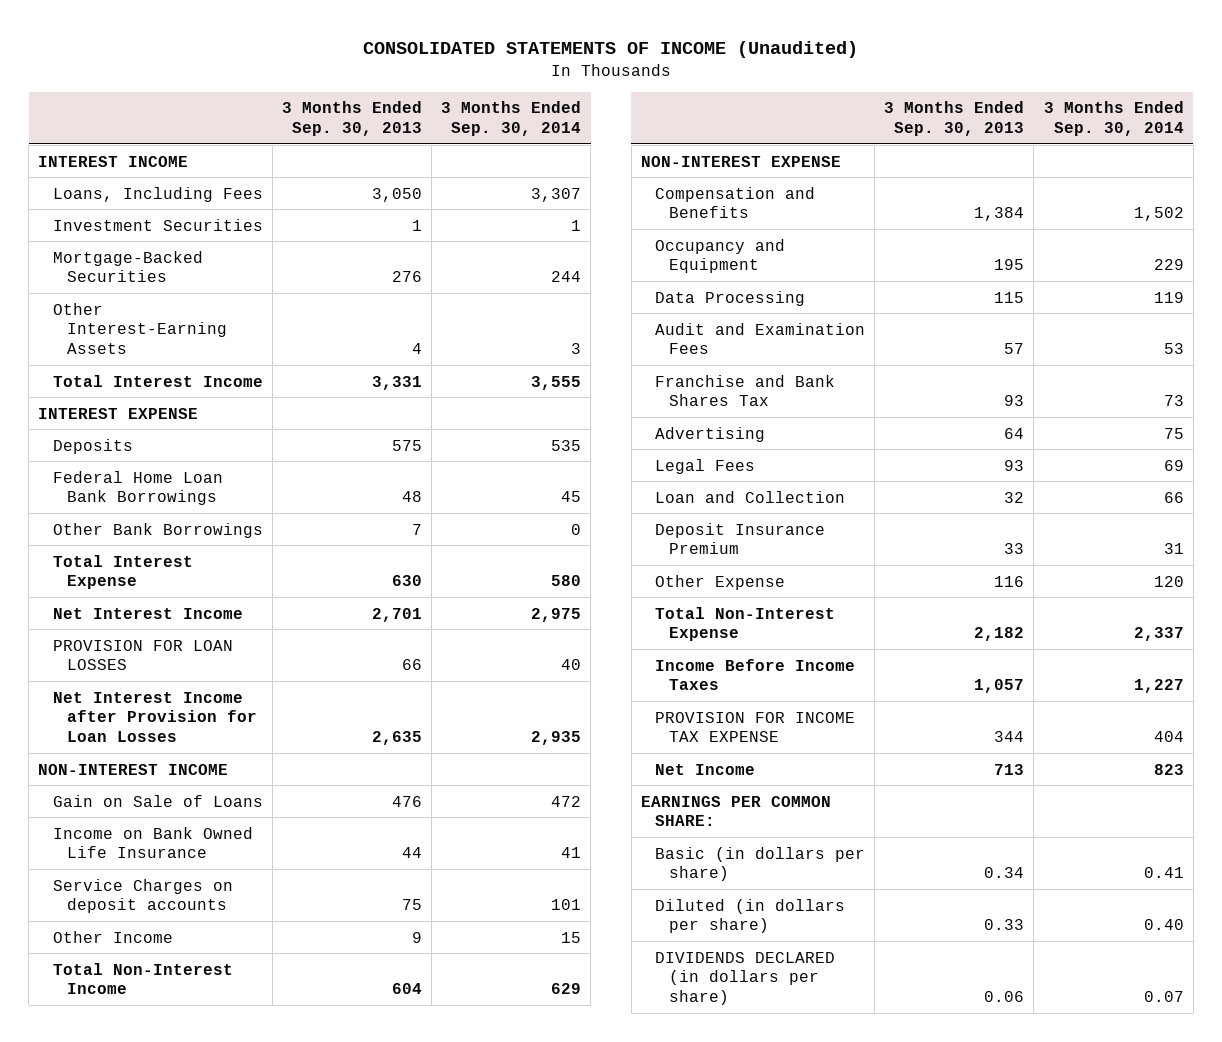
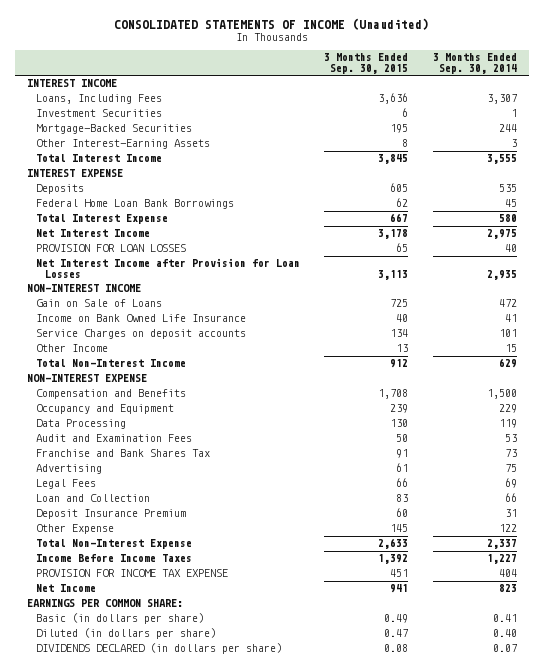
[282,101,423,137] 3 Months Ended Sep. 30, 2013 -> none
none -> [324,53,409,74] 3 Months Ended Sep. 30, 2015
[52,522,263,538] Other Bank Borrowings -> none
[1133,207,1184,222] 1,502 -> [486,389,517,400] 1,500
[1153,575,1184,587] 120 -> [498,524,517,533] 122

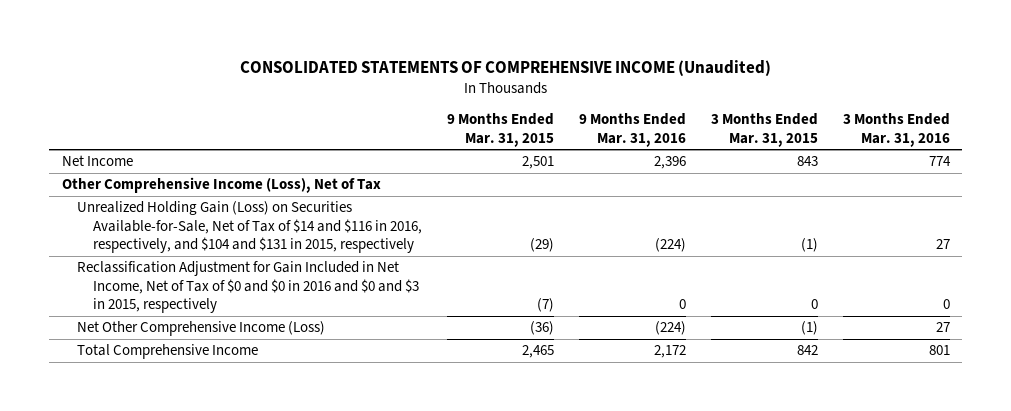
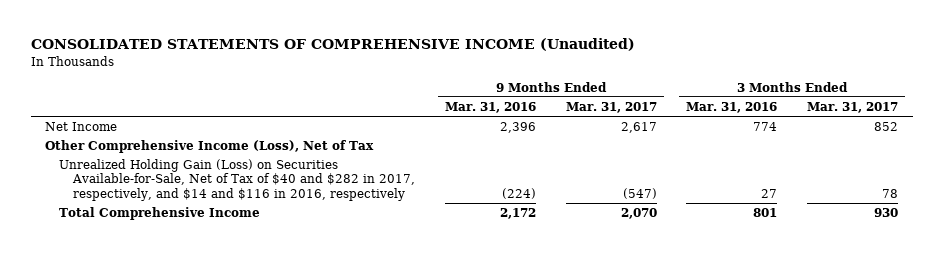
[446,113,554,147] 9 Months Ended Mar. 31, 2015 -> none
[710,113,818,147] 3 Months Ended Mar. 31, 2015 -> none
none -> [565,101,657,113] Mar. 31, 2017
none -> [806,101,898,113] Mar. 31, 2017
[77,261,420,314] Reclassification Adjustment for Gain Included in Net Income, Net of Tax of $0 and $0 in 2016 and $0 and $3 in 2015, respectively -> none
[77,321,326,337] Net Other Comprehensive Income (Loss) -> none
[77,201,423,254] Unrealized Holding Gain (Loss) on Securities Available-for-Sale, Net of Tax of $14 and $116 in 2016, respectively, and $104 and $131 in 2015, respectively -> [59,159,416,201] Unrealized Holding Gain (Loss) on Securities Available-for-Sale, Net of Tax of $40 and $282 in 2017, respectively, and $14 and $116 in 2016, respectively

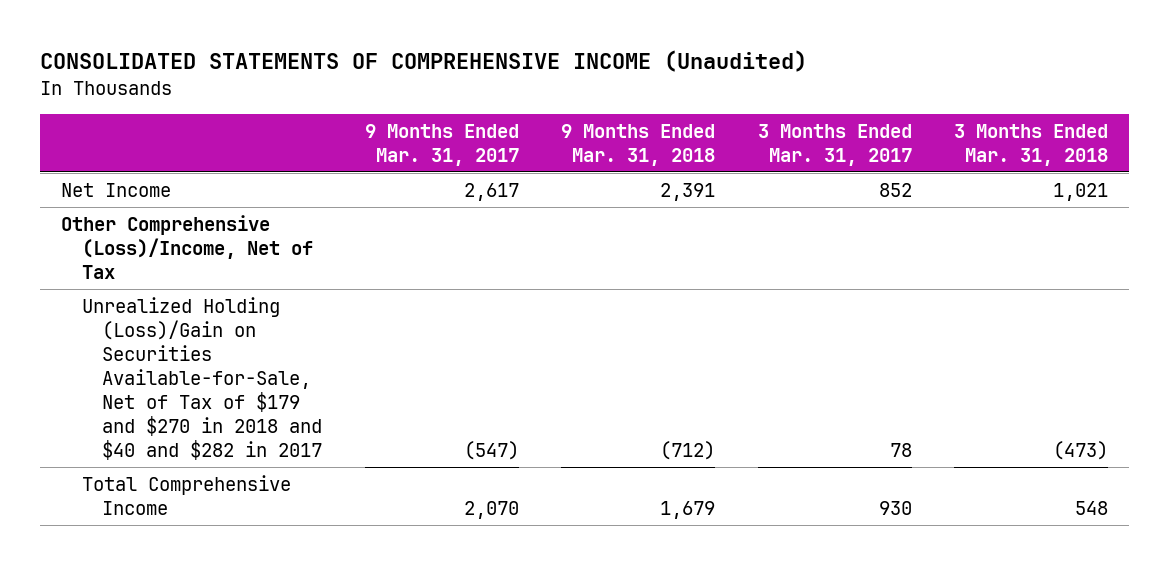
[445,101,537,113] Mar. 31, 2016 -> none
[686,101,778,113] Mar. 31, 2016 -> none
none -> [561,123,716,166] 9 Months Ended Mar. 31, 2018
none -> [953,123,1108,166] 3 Months Ended Mar. 31, 2018
[45,140,375,154] Other Comprehensive Income (Loss), Net of Tax -> [60,214,313,279] Other Comprehensive (Loss)/Income, Net of Tax
[59,159,416,201] Unrealized Holding Gain (Loss) on Securities Available-for-Sale, Net of Tax of $40 and $282 in 2017, respectively, and $14 and $116 in 2016, respectively -> [81,296,323,461] Unrealized Holding (Loss)/Gain on Securities Available-for-Sale, Net of Tax of $179 and $270 in 2018 and $40 and $282 in 2017

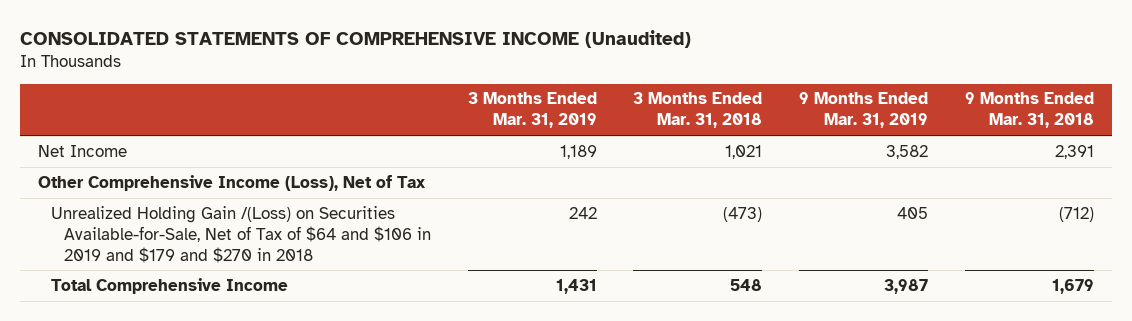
[364,123,519,166] 9 Months Ended Mar. 31, 2017 -> none
[757,123,912,166] 3 Months Ended Mar. 31, 2017 -> none
none -> [467,92,597,129] 3 Months Ended Mar. 31, 2019
none -> [799,92,929,129] 9 Months Ended Mar. 31, 2019
[60,214,313,279] Other Comprehensive (Loss)/Income, Net of Tax -> [37,174,426,191] Other Comprehensive Income (Loss), Net of Tax
[81,296,323,461] Unrealized Holding (Loss)/Gain on Securities Available-for-Sale, Net of Tax of $179 and $270 in 2018 and $40 and $282 in 2017 -> [51,205,432,263] Unrealized Holding Gain /(Loss) on Securities Available-for-Sale, Net of Tax of $64 and $106 in 2019 and $179 and $270 in 2018

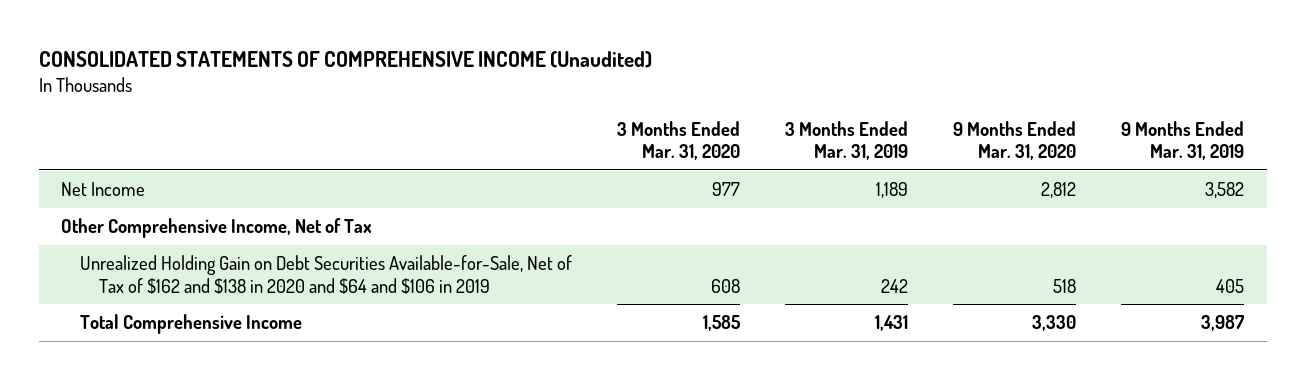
[633,92,763,129] 3 Months Ended Mar. 31, 2018 -> none
[964,92,1094,129] 9 Months Ended Mar. 31, 2018 -> none
none -> [617,120,741,160] 3 Months Ended Mar. 31, 2020
none -> [953,120,1077,160] 9 Months Ended Mar. 31, 2020
[37,174,426,191] Other Comprehensive Income (Loss), Net of Tax -> [61,218,373,239] Other Comprehensive Income, Net of Tax
[51,205,432,263] Unrealized Holding Gain /(Loss) on Securities Available-for-Sale, Net of Tax of $64 and $106 in 2019 and $179 and $270 in 2018 -> [80,255,573,294] Unrealized Holding Gain on Debt Securities Available-for-Sale, Net of Tax of $162 and $138 in 2020 and $64 and $106 in 2019

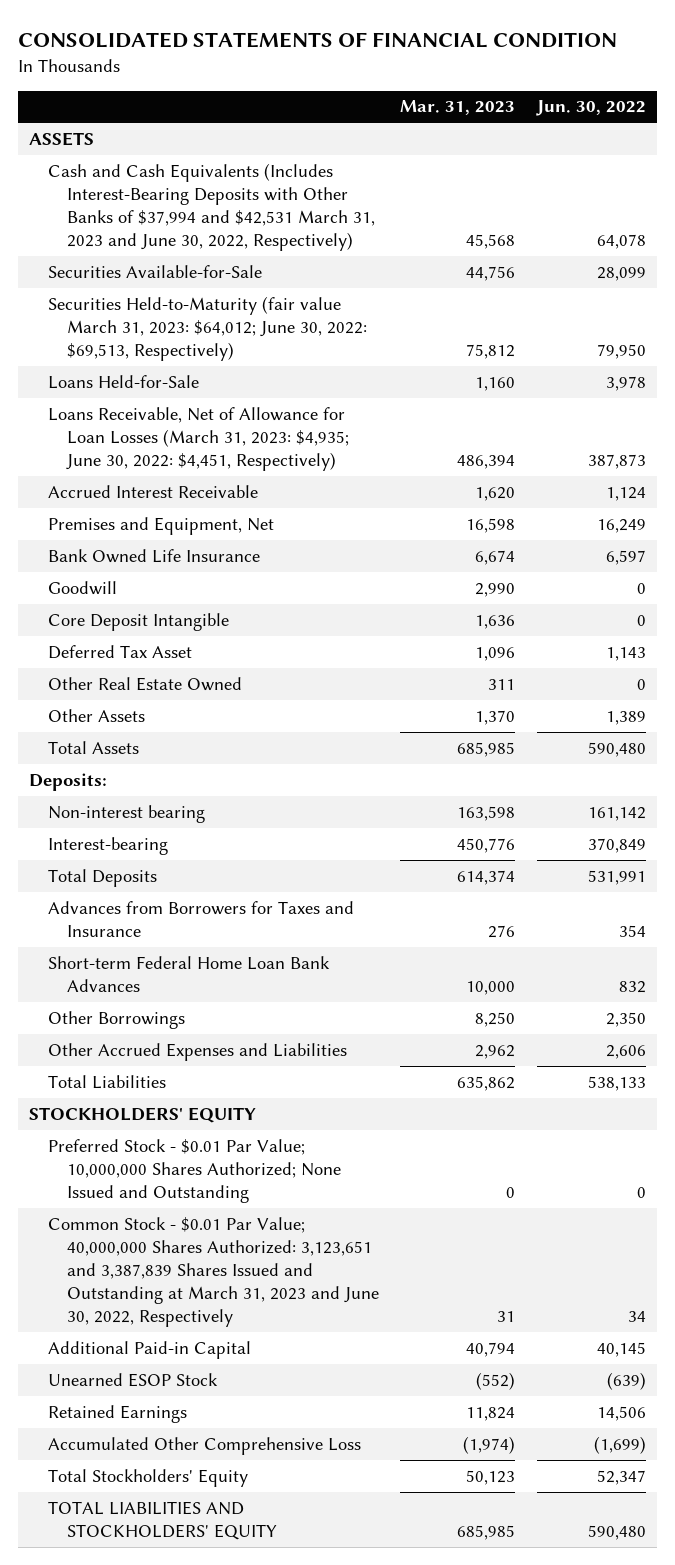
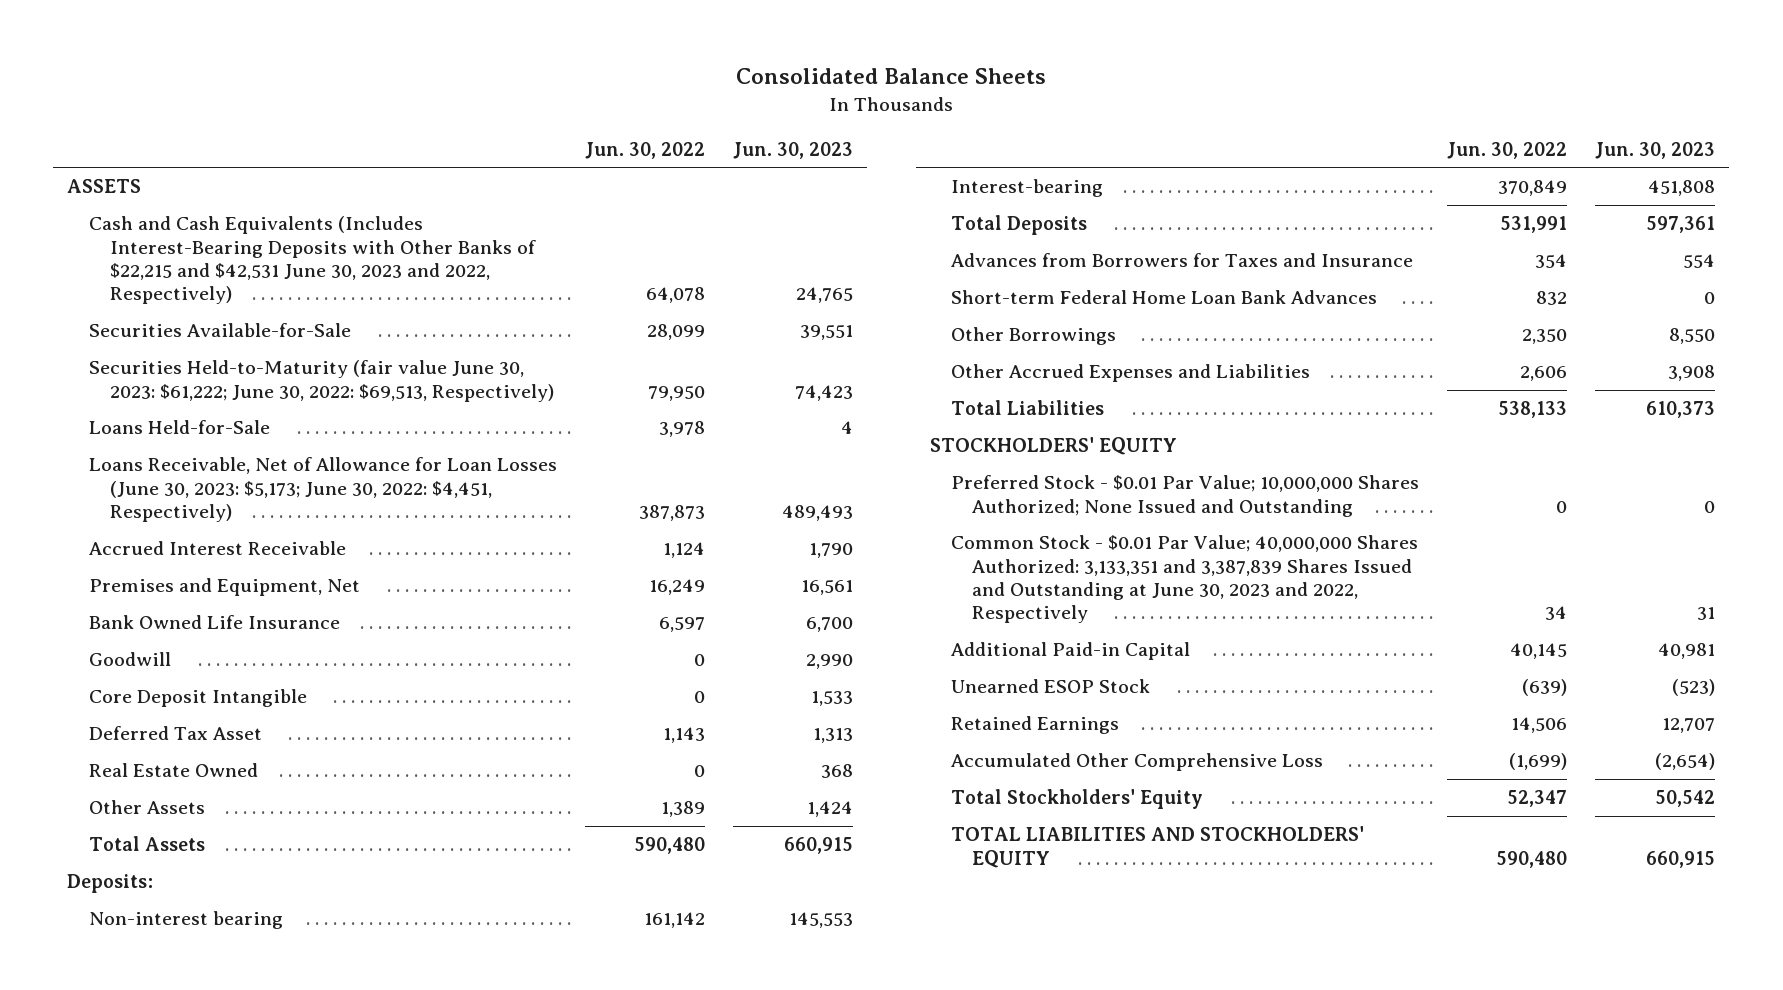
[17,31,617,48] CONSOLIDATED STATEMENTS OF FINANCIAL CONDITION -> [736,68,1047,85] Consolidated Balance Sheets
[400,100,516,116] Mar. 31, 2023 -> none
none -> [732,141,853,159] Jun. 30, 2023
[47,162,375,252] Cash and Cash Equivalents (Includes Interest-Bearing Deposits with Other Banks of $37,994 and $42,531 March 31, 2023 and June 30, 2022, Respectively) -> [88,216,536,305] Cash and Cash Equivalents (Includes Interest-Bearing Deposits with Other Banks of $22,215 and $42,531 June 30, 2023 and 2022, Respectively)
[47,295,367,362] Securities Held-to-Maturity (fair value March 31, 2023: $64,012; June 30, 2022: $69,513, Respectively) -> [88,360,554,402] Securities Held-to-Maturity (fair value June 30, 2023: $61,222; June 30, 2022: $69,513, Respectively)
[47,406,349,472] Loans Receivable, Net of Allowance for Loan Losses (March 31, 2023: $4,935; June 30, 2022: $4,451, Respectively) -> [88,457,557,522] Loans Receivable, Net of Allowance for Loan Losses (June 30, 2023: $5,173; June 30, 2022: $4,451, Respectively)
[47,676,242,691] Other Real Estate Owned -> [88,763,258,778] Real Estate Owned
[47,1216,379,1328] Common Stock - $0.01 Par Value; 40,000,000 Shares Authorized: 3,123,651 and 3,387,839 Shares Issued and Outstanding at March 31, 2023 and June 30, 2022, Respectively -> [951,535,1419,624] Common Stock - $0.01 Par Value; 40,000,000 Shares Authorized: 3,133,351 and 3,387,839 Shares Issued and Outstanding at June 30, 2023 and 2022, Respectively

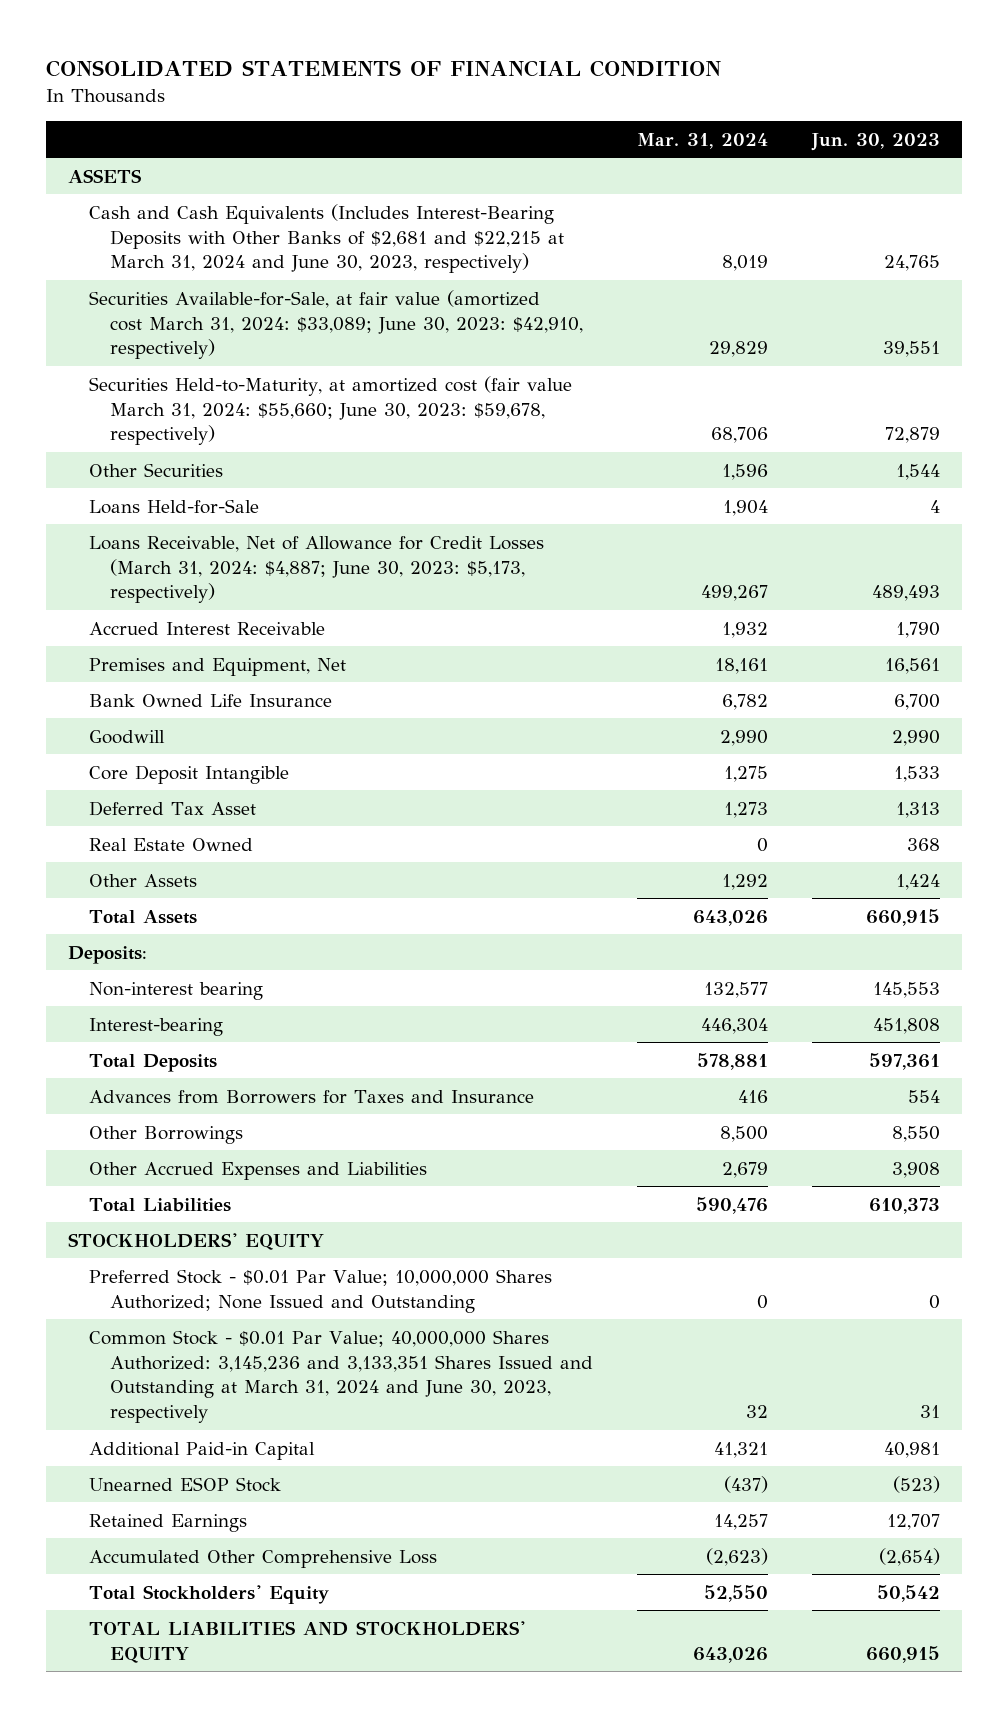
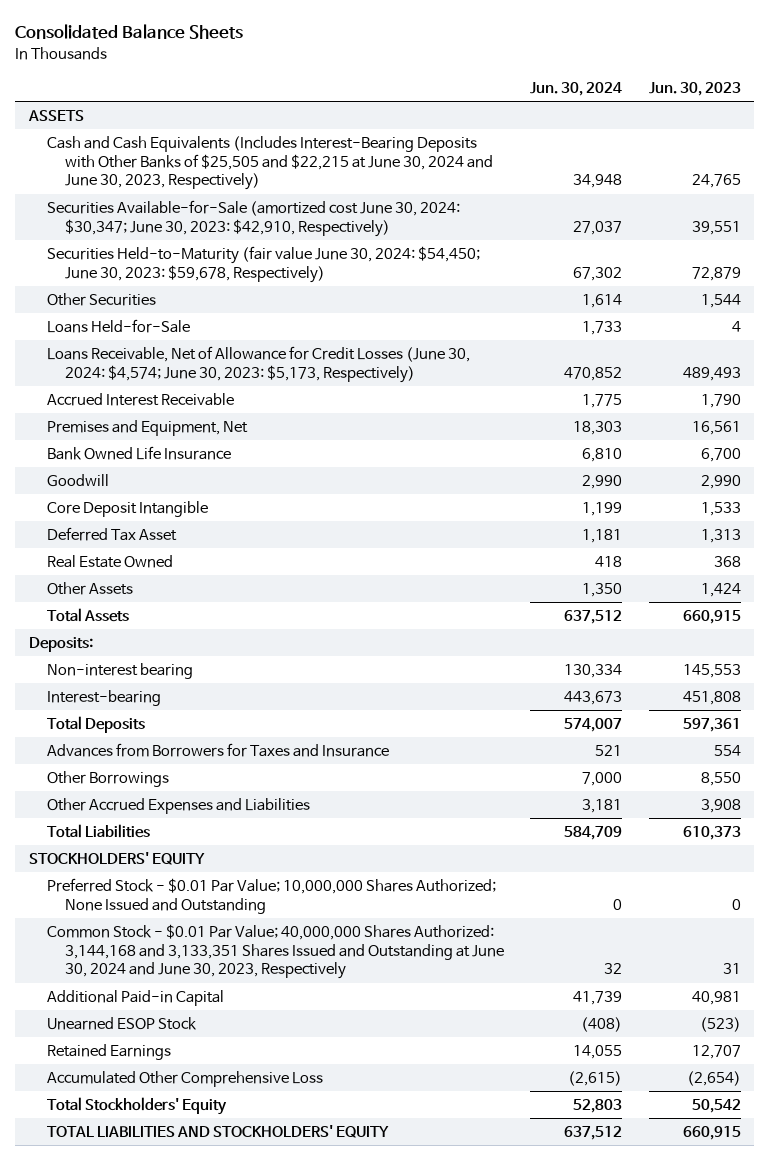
[46,60,722,78] CONSOLIDATED STATEMENTS OF FINANCIAL CONDITION -> [15,24,244,40] Consolidated Balance Sheets
[636,132,768,149] Mar. 31, 2024 -> none
none -> [530,81,623,96] Jun. 30, 2024
[88,203,564,274] Cash and Cash Equivalents (Includes Interest-Bearing Deposits with Other Banks of $2,681 and $22,215 at March 31, 2024 and June 30, 2023, respectively) -> [46,136,493,191] Cash and Cash Equivalents (Includes Interest-Bearing Deposits with Other Banks of $25,505 and $22,215 at June 30, 2024 and June 30, 2023, Respectively)
[88,289,583,360] Securities Available-for-Sale, at fair value (amortized cost March 31, 2024: $33,089; June 30, 2023: $42,910, respectively) -> [46,200,460,237] Securities Available-for-Sale (amortized cost June 30, 2024: $30,347; June 30, 2023: $42,910, Respectively)
[88,375,572,446] Securities Held-to-Maturity, at amortized cost (fair value March 31, 2024: $55,660; June 30, 2023: $59,678, respectively) -> [46,246,480,283] Securities Held-to-Maturity (fair value June 30, 2024: $54,450; June 30, 2023: $59,678, Respectively)
[88,535,544,604] Loans Receivable, Net of Allowance for Credit Losses (March 31, 2024: $4,887; June 30, 2023: $5,173, respectively) -> [46,346,470,383] Loans Receivable, Net of Allowance for Credit Losses (June 30, 2024: $4,574; June 30, 2023: $5,173, Respectively)
[88,1329,593,1424] Common Stock - $0.01 Par Value; 40,000,000 Shares Authorized: 3,145,236 and 3,133,351 Shares Issued and Outstanding at March 31, 2024 and June 30, 2023, respectively -> [46,924,504,980] Common Stock - $0.01 Par Value; 40,000,000 Shares Authorized: 3,144,168 and 3,133,351 Shares Issued and Outstanding at June 30, 2024 and June 30, 2023, Respectively

